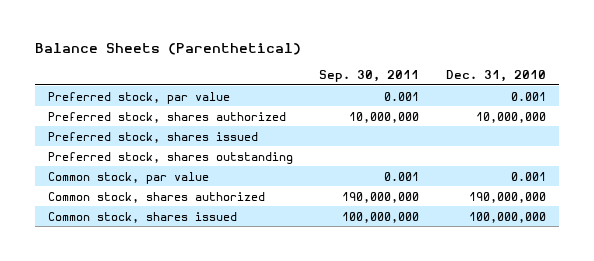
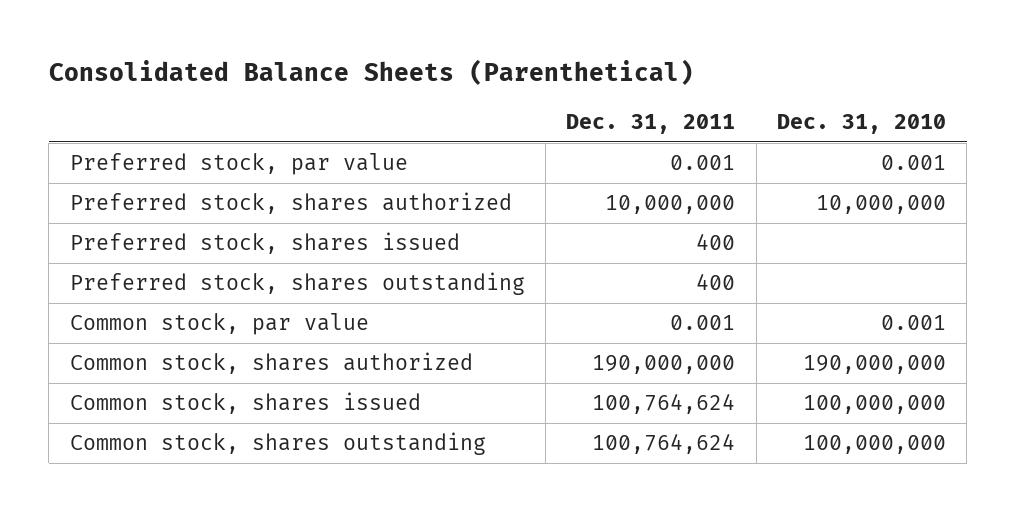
[34,42,301,55] Balance Sheets (Parenthetical) -> [48,59,694,86] Consolidated Balance Sheets (Parenthetical)
[319,69,420,82] Sep. 30, 2011 -> none
none -> [566,114,736,135] Dec. 31, 2011
none -> [69,432,486,456] Common stock, shares outstanding

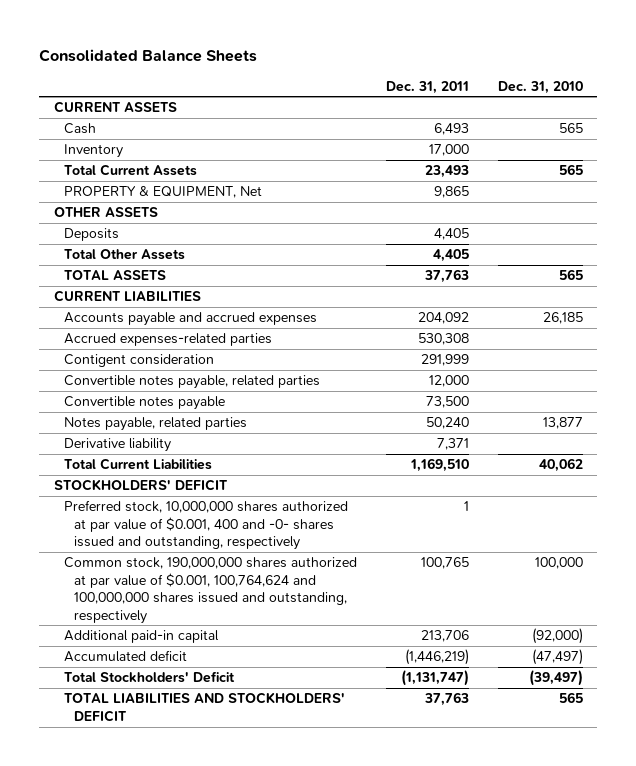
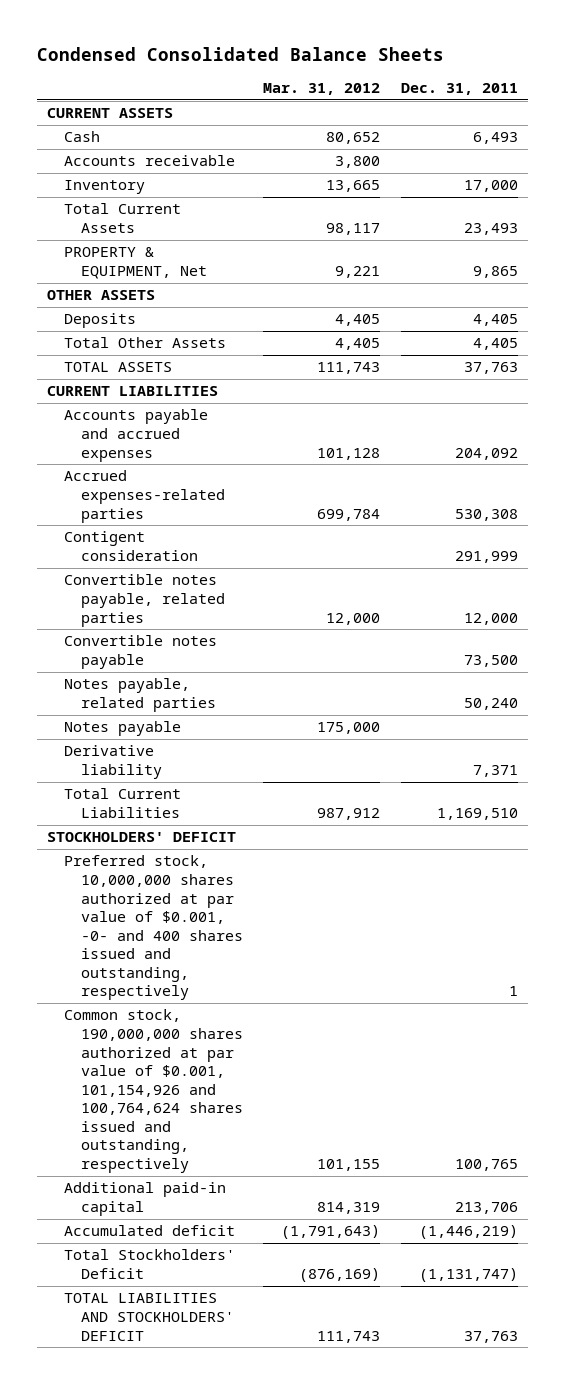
[39,49,258,63] Consolidated Balance Sheets -> [37,46,445,61] Condensed Consolidated Balance Sheets
[497,80,583,94] Dec. 31, 2010 -> none
none -> [263,83,381,96] Mar. 31, 2012
none -> [64,155,236,167] Accounts receivable
none -> [64,721,182,737] Notes payable
[63,500,348,551] Preferred stock, 10,000,000 shares authorized at par value of $0.001, 400 and -0- shares issued and outstanding, respectively -> [64,855,243,1001] Preferred stock, 10,000,000 shares authorized at par value of $0.001, -0- and 400 shares issued and outstanding, respectively
[63,557,357,624] Common stock, 190,000,000 shares authorized at par value of $0.001, 100,764,624 and 100,000,000 shares issued and outstanding, respectively -> [64,1009,243,1174] Common stock, 190,000,000 shares authorized at par value of $0.001, 101,154,926 and 100,764,624 shares issued and outstanding, respectively

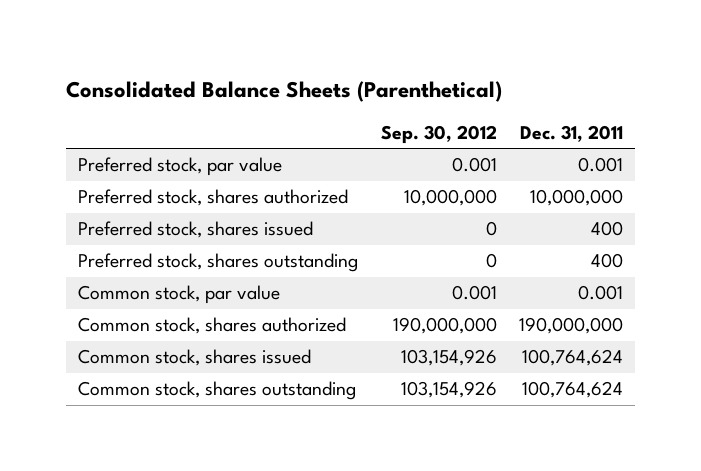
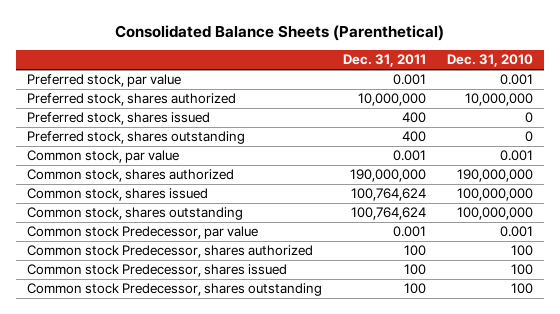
[380,124,497,144] Sep. 30, 2012 -> none
none -> [447,54,534,68] Dec. 31, 2010
none -> [26,226,258,240] Common stock Predecessor, par value
none -> [26,245,313,259] Common stock Predecessor, shares authorized
none -> [26,264,287,278] Common stock Predecessor, shares issued
none -> [26,283,322,297] Common stock Predecessor, shares outstanding

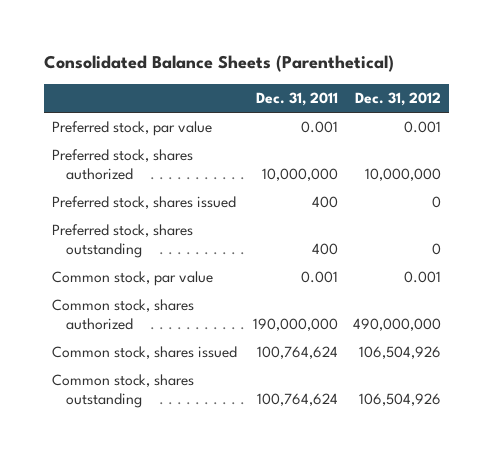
[447,54,534,68] Dec. 31, 2010 -> none
none -> [355,92,442,107] Dec. 31, 2012
[26,226,258,240] Common stock Predecessor, par value -> none
[26,245,313,259] Common stock Predecessor, shares authorized -> none
[26,264,287,278] Common stock Predecessor, shares issued -> none
[26,283,322,297] Common stock Predecessor, shares outstanding -> none

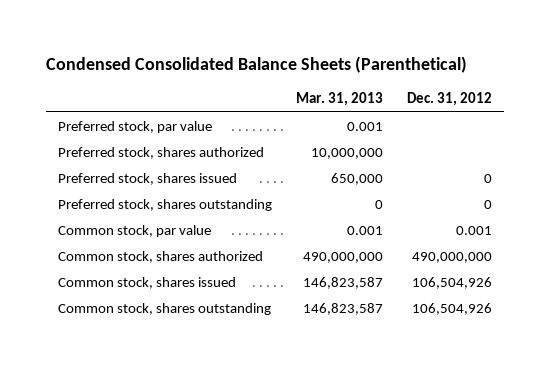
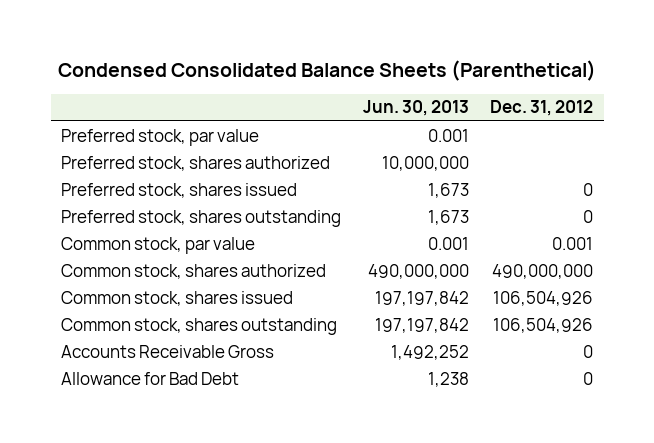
[296,92,384,107] Mar. 31, 2013 -> none
none -> [362,100,469,117] Jun. 30, 2013
none -> [61,344,275,358] Accounts Receivable Gross
none -> [61,371,240,385] Allowance for Bad Debt

